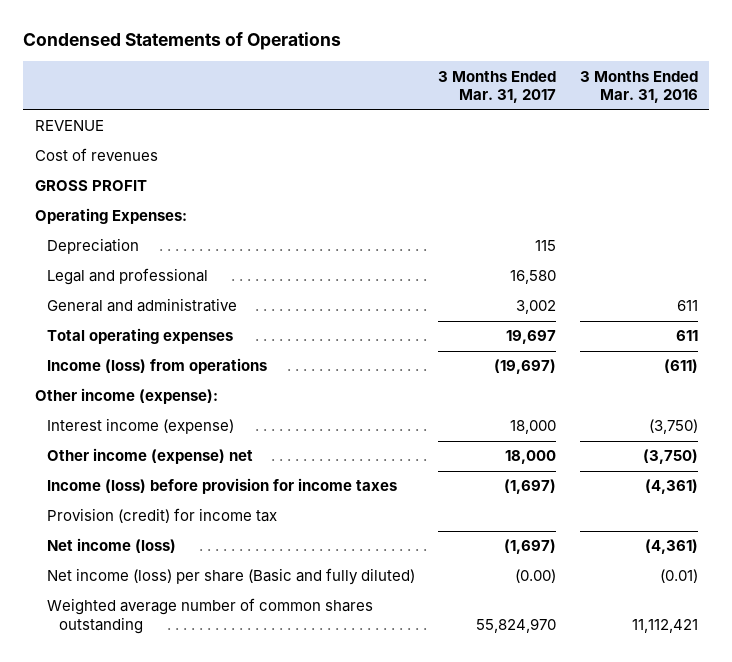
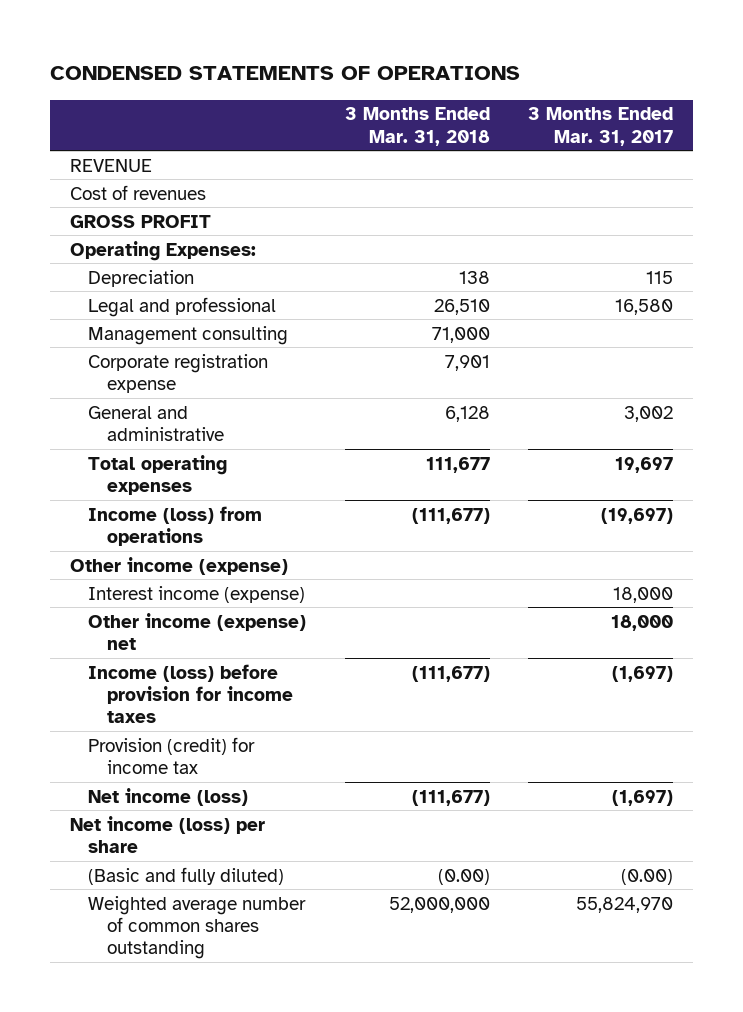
[22,32,341,51] Condensed Statements of Operations -> [50,66,521,81] CONDENSED STATEMENTS OF OPERATIONS
[579,70,698,104] 3 Months Ended Mar. 31, 2016 -> none
none -> [344,107,490,146] 3 Months Ended Mar. 31, 2018
none -> [88,325,289,345] Management consulting
none -> [88,353,269,394] Corporate registration expense
[34,388,218,405] Other income (expense): -> [69,556,288,575] Other income (expense)
none -> [69,815,265,854] Net income (loss) per share
[46,568,415,586] Net income (loss) per share (Basic and fully diluted) -> [88,866,285,885] (Basic and fully diluted)

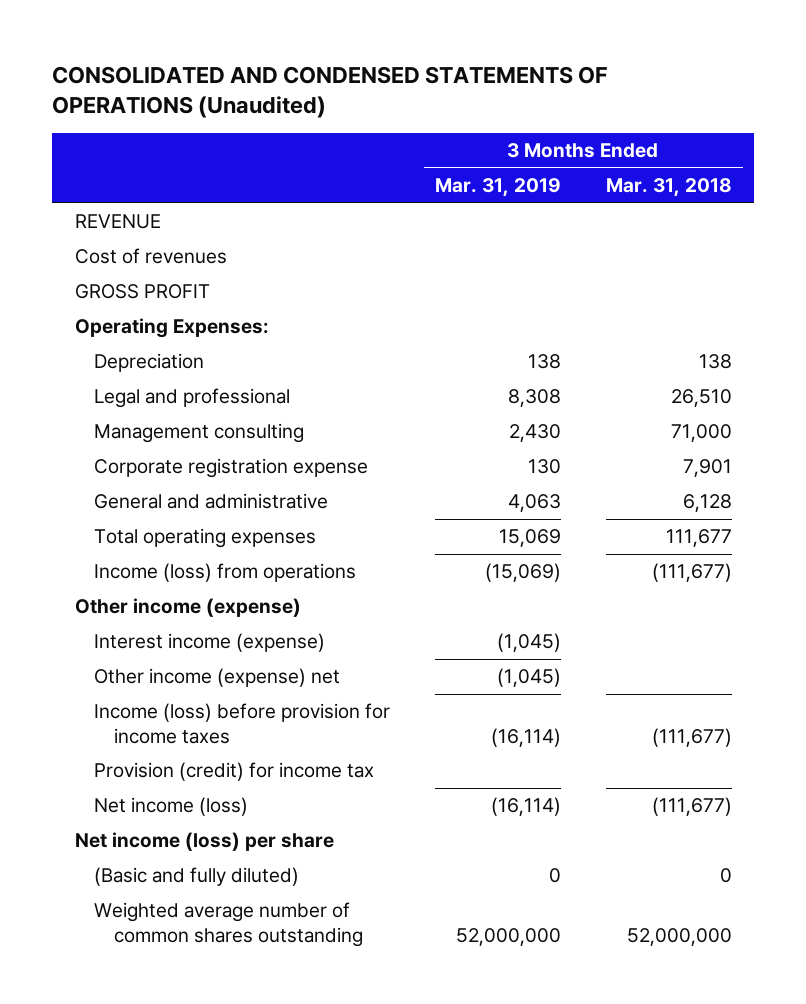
[50,66,521,81] CONDENSED STATEMENTS OF OPERATIONS -> [52,65,609,119] CONSOLIDATED AND CONDENSED STATEMENTS OF OPERATIONS (Unaudited)
[528,107,674,146] 3 Months Ended Mar. 31, 2017 -> none
none -> [434,178,561,198] Mar. 31, 2019
[437,868,490,885] (0.00) -> [719,868,732,884] 0

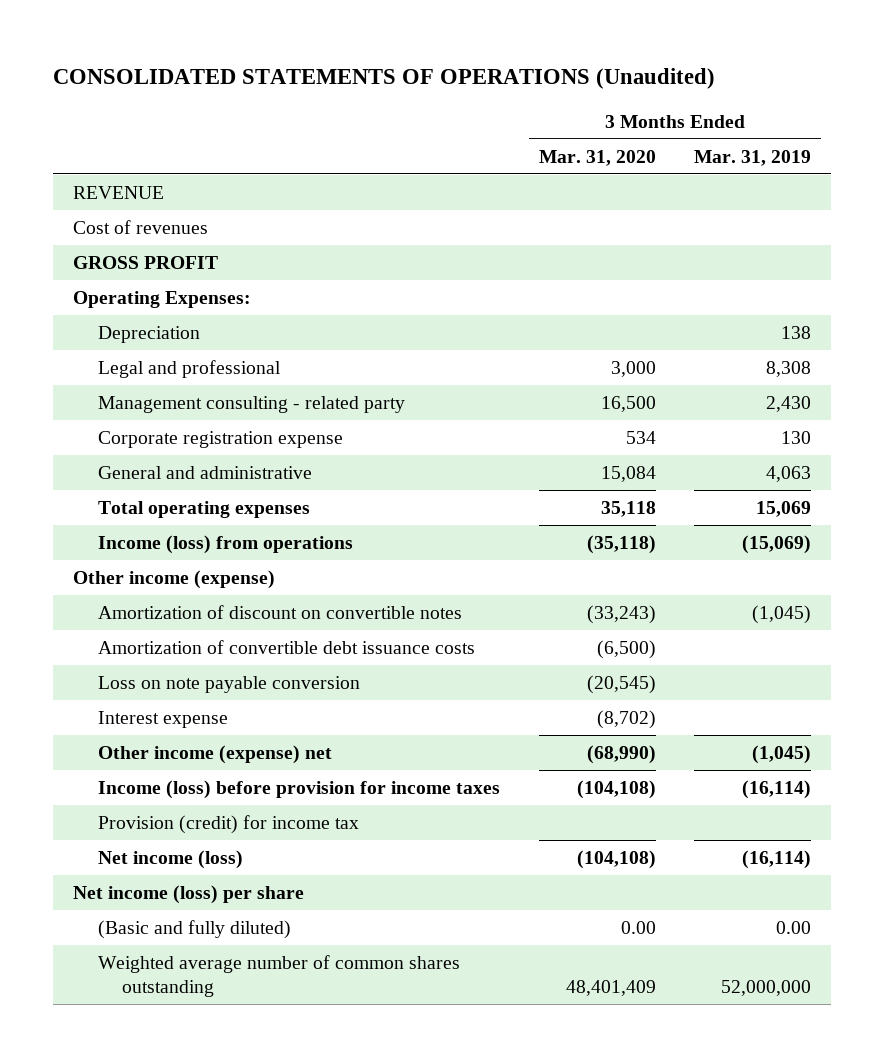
[52,65,609,119] CONSOLIDATED AND CONDENSED STATEMENTS OF OPERATIONS (Unaudited) -> [53,68,716,90] CONSOLIDATED STATEMENTS OF OPERATIONS (Unaudited)
[605,178,732,198] Mar. 31, 2018 -> none
none -> [538,149,656,166] Mar. 31, 2020
[94,423,305,444] Management consulting -> [97,395,405,413] Management consulting - related party
[94,633,326,653] Interest income (expense) -> [97,604,462,619] Amortization of discount on convertible notes
none -> [97,639,475,654] Amortization of convertible debt issuance costs
none -> [97,675,360,693] Loss on note payable conversion
none -> [97,710,228,728] Interest expense
[548,868,561,884] 0 -> [776,920,812,934] 0.00

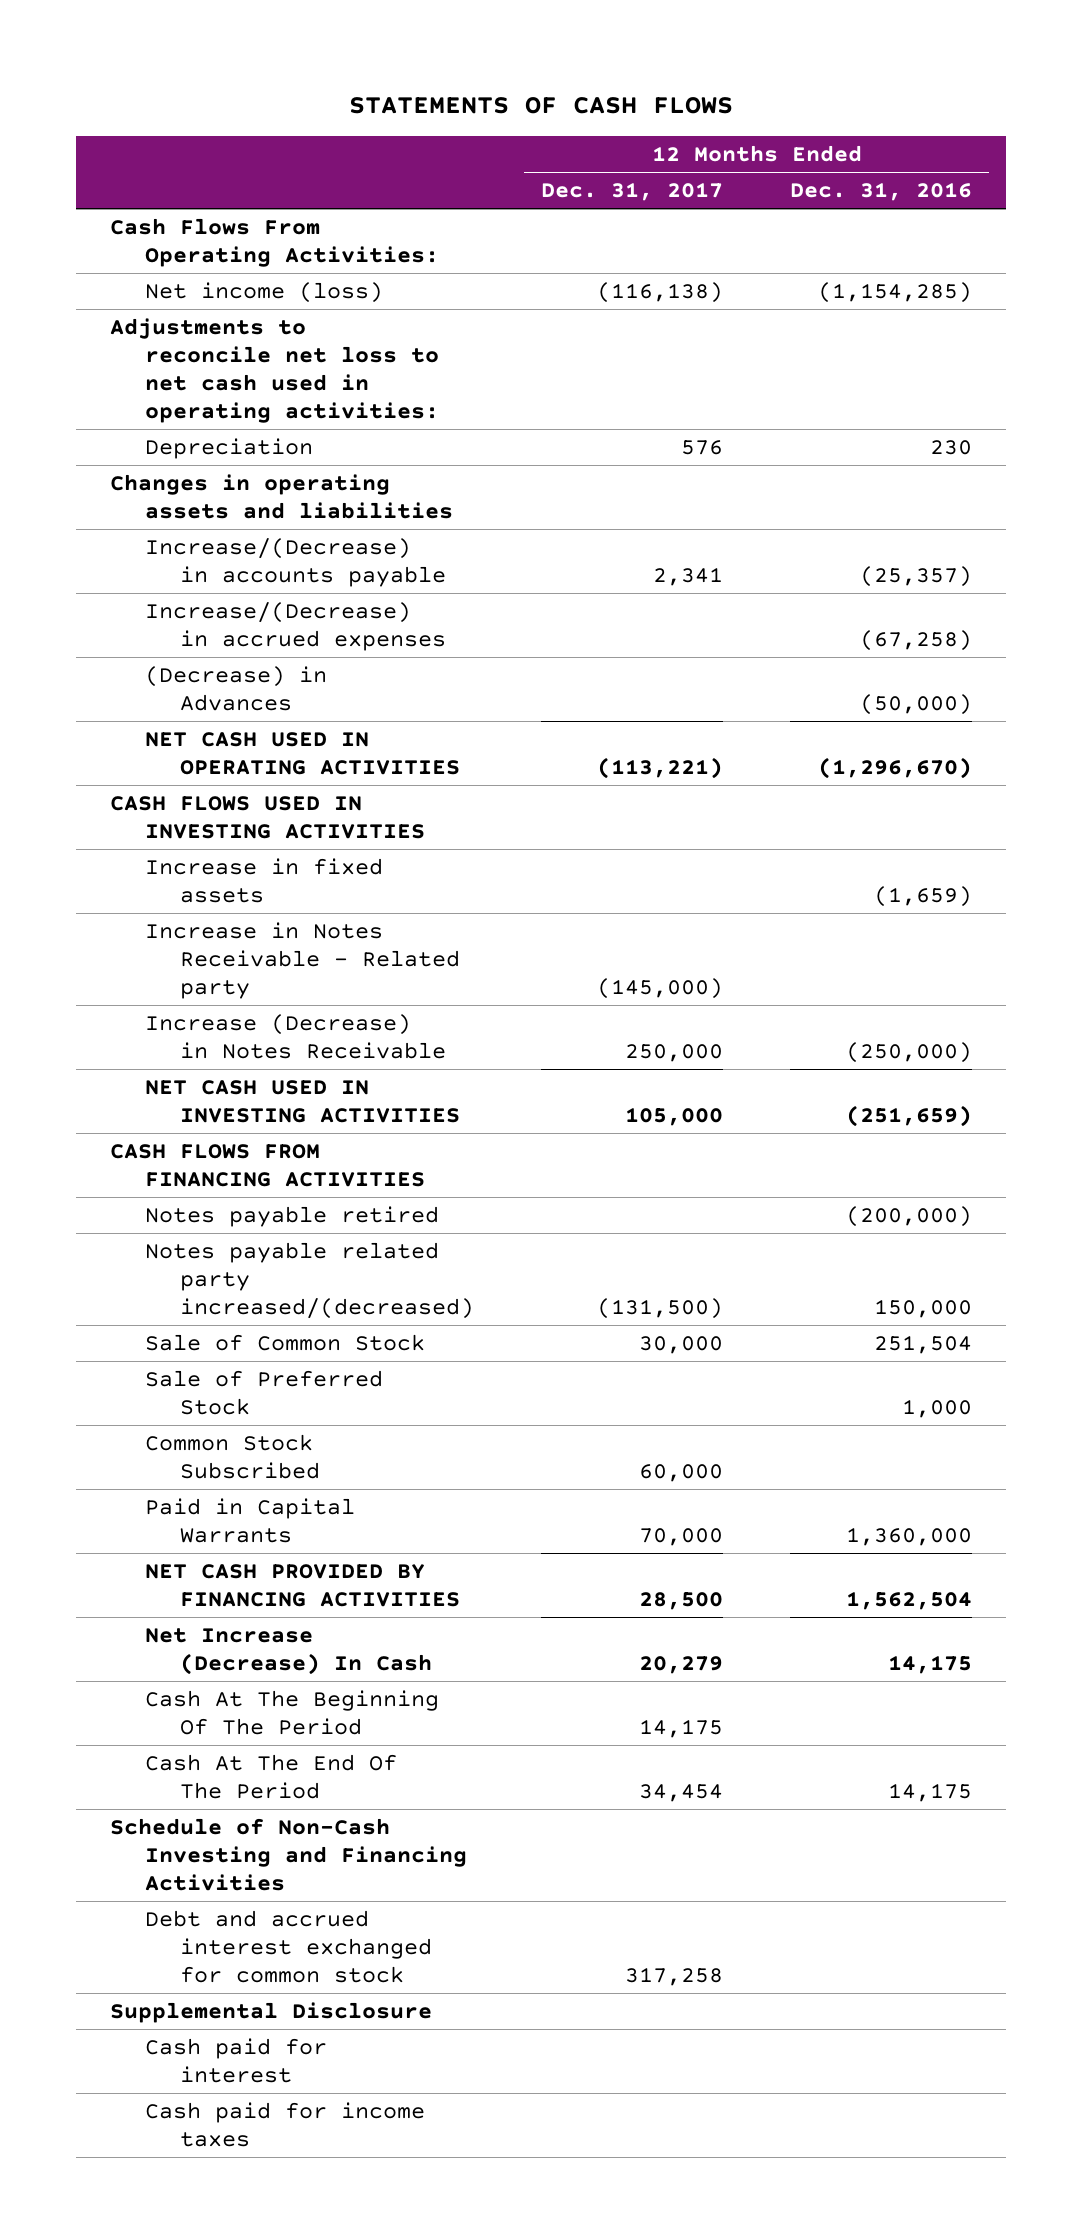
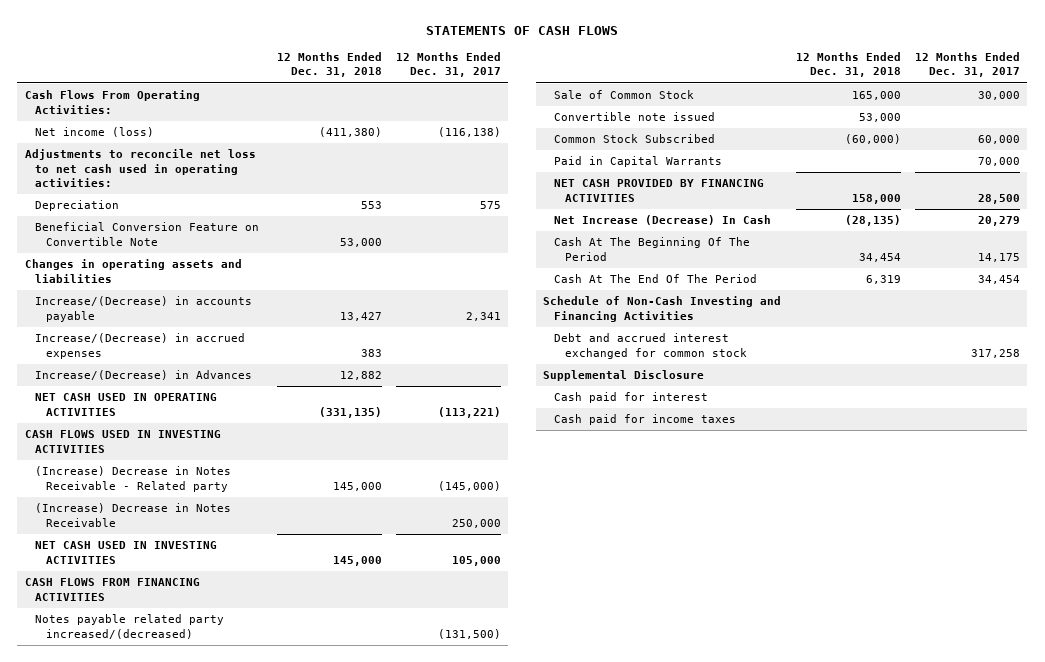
[790,181,973,201] Dec. 31, 2016 -> none
none -> [276,52,382,78] 12 Months Ended Dec. 31, 2018
[681,439,724,455] 576 -> [480,201,502,210] 575
none -> [35,222,260,246] Beneficial Conversion Feature on Convertible Note
[144,665,327,711] (Decrease) in Advances -> [35,370,253,381] Increase/(Decrease) in Advances
[144,857,383,903] Increase in fixed assets -> none
[144,921,460,999] Increase in Notes Receivable - Related party -> [35,466,232,492] (Increase) Decrease in Notes Receivable - Related party
[144,1013,446,1059] Increase (Decrease) in Notes Receivable -> [35,503,232,527] (Increase) Decrease in Notes Receivable
[144,1205,439,1227] Notes payable retired -> none
[144,1369,383,1415] Sale of Preferred Stock -> none
none -> [554,112,716,122] Convertible note issued

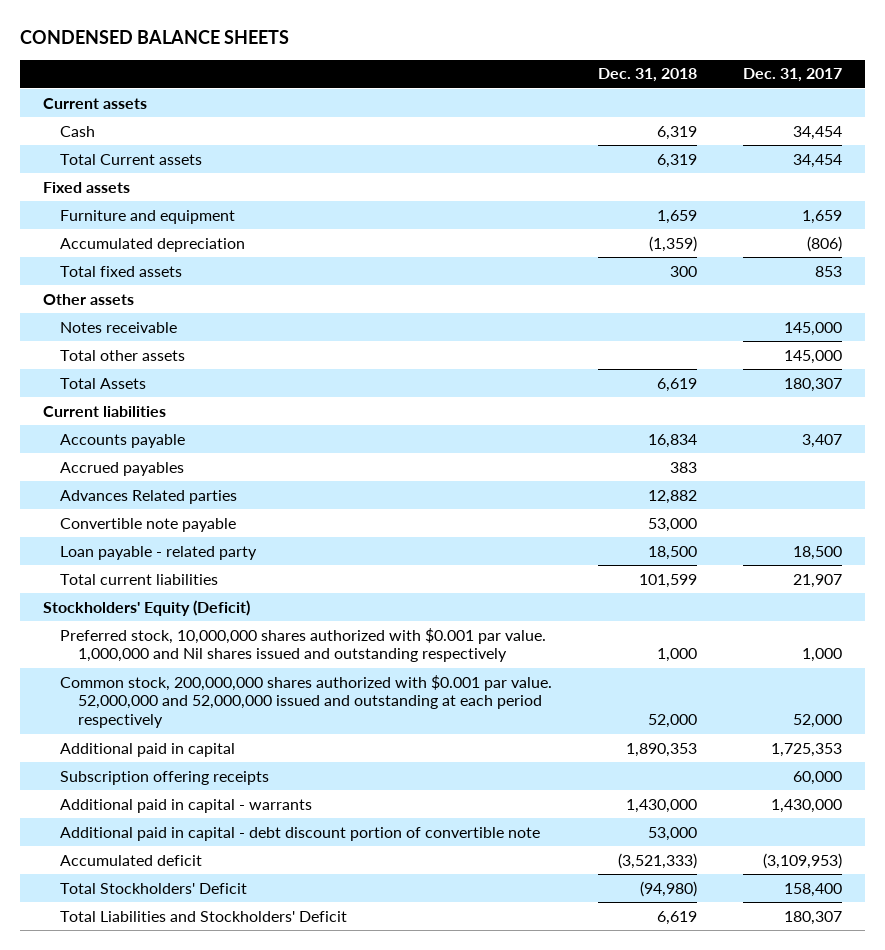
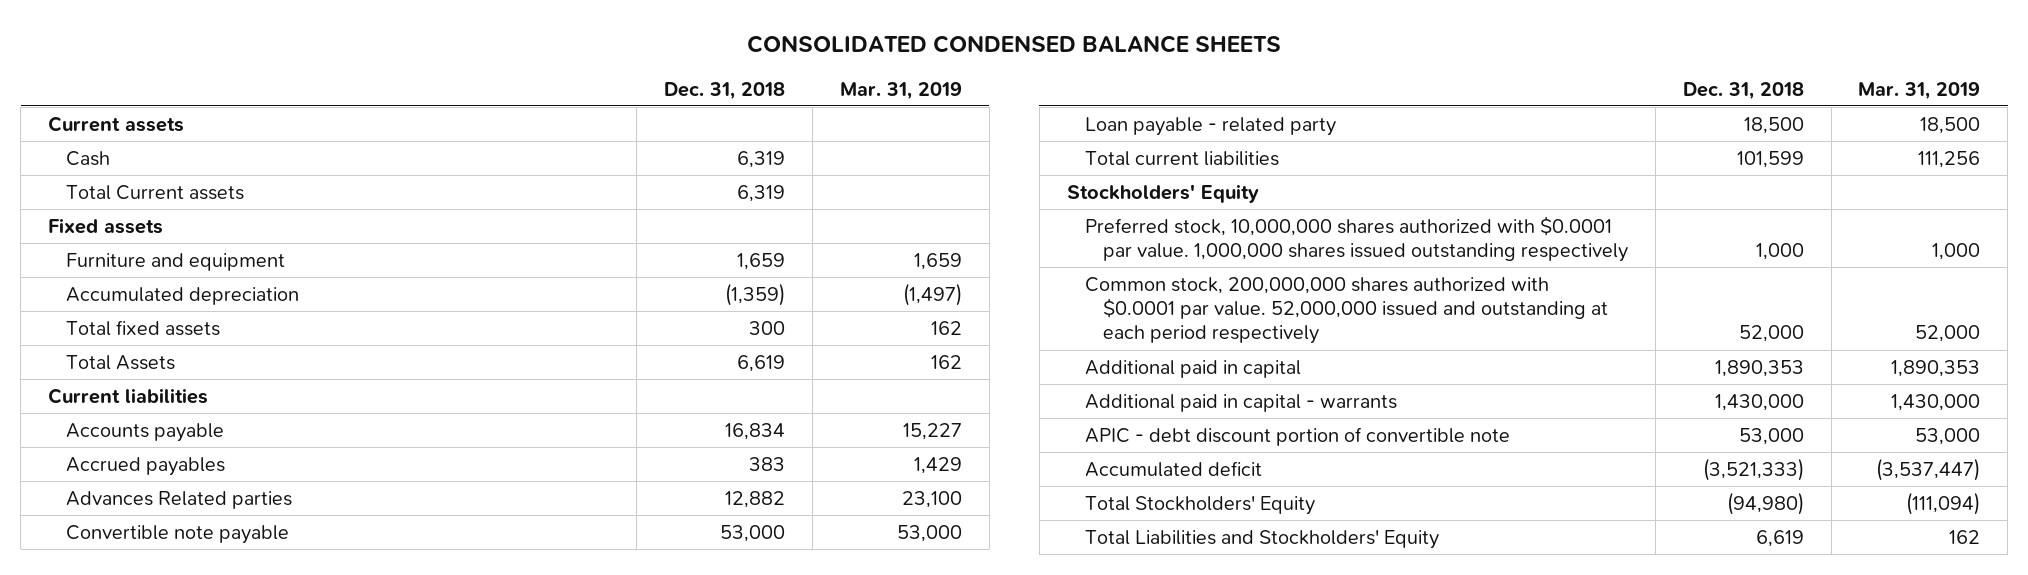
[20,30,290,45] CONDENSED BALANCE SHEETS -> [747,34,1282,53] CONSOLIDATED CONDENSED BALANCE SHEETS
[743,68,843,83] Dec. 31, 2017 -> none
none -> [839,81,962,100] Mar. 31, 2019
[43,293,135,305] Other assets -> none
[60,321,178,333] Notes receivable -> none
[60,349,186,361] Total other assets -> none
[43,599,251,616] Stockholders' Equity (Deficit) -> [1066,183,1259,203] Stockholders' Equity
[60,627,547,663] Preferred stock, 10,000,000 shares authorized with $0.001 par value. 1,000,000 and Nil shares issued and outstanding respectively -> [1084,215,1628,263] Preferred stock, 10,000,000 shares authorized with $0.0001 par value. 1,000,000 shares issued outstanding respectively
[60,674,553,729] Common stock, 200,000,000 shares authorized with $0.001 par value. 52,000,000 and 52,000,000 issued and outstanding at each period respectively -> [1084,276,1608,345] Common stock, 200,000,000 shares authorized with $0.0001 par value. 52,000,000 issued and outstanding at each period respectively
[60,770,270,785] Subscription offering receipts -> none
[60,826,541,841] Additional paid in capital - debt discount portion of convertible note -> [1084,426,1510,446] APIC - debt discount portion of convertible note
[60,882,248,894] Total Stockholders' Deficit -> [1084,495,1315,515] Total Stockholders' Equity
[60,910,348,922] Total Liabilities and Stockholders' Deficit -> [1084,529,1439,549] Total Liabilities and Stockholders' Equity

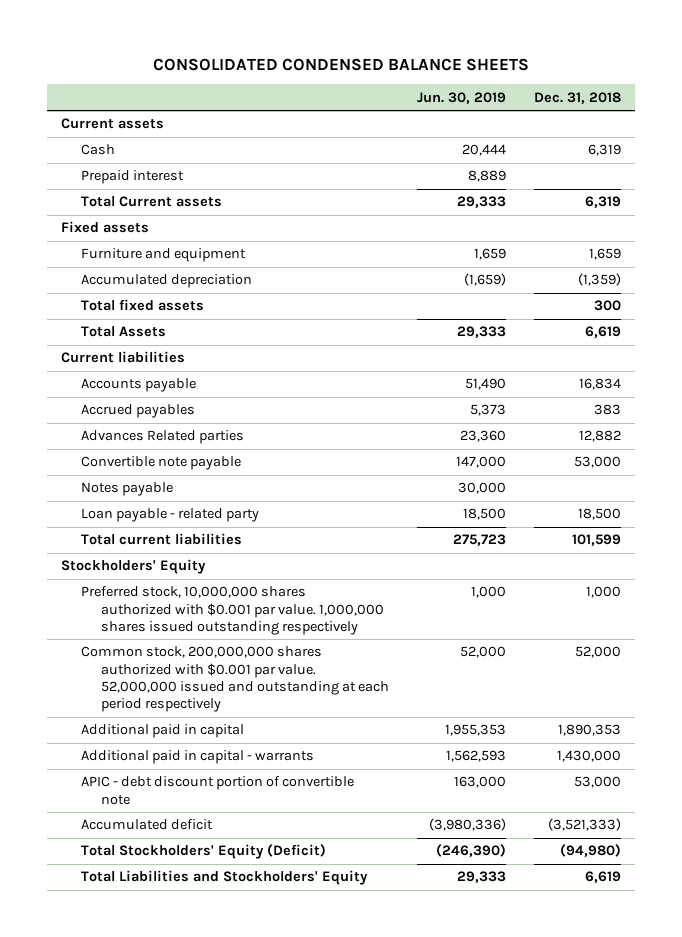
[839,81,962,100] Mar. 31, 2019 -> none
none -> [417,91,507,104] Jun. 30, 2019
none -> [81,170,185,185] Prepaid interest
none -> [81,482,174,497] Notes payable
[1084,215,1628,263] Preferred stock, 10,000,000 shares authorized with $0.0001 par value. 1,000,000 shares issued outstanding respectively -> [81,586,385,636] Preferred stock, 10,000,000 shares authorized with $0.001 par value. 1,000,000 shares issued outstanding respectively
[1084,276,1608,345] Common stock, 200,000,000 shares authorized with $0.0001 par value. 52,000,000 issued and outstanding at each period respectively -> [81,646,390,713] Common stock, 200,000,000 shares authorized with $0.001 par value. 52,000,000 issued and outstanding at each period respectively
[1084,495,1315,515] Total Stockholders' Equity -> [81,844,327,860] Total Stockholders' Equity (Deficit)

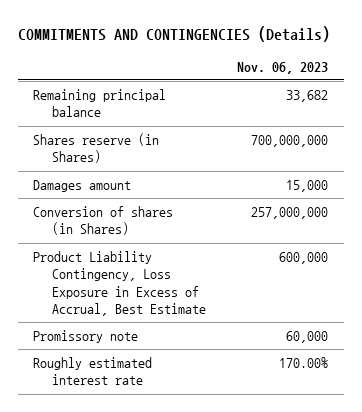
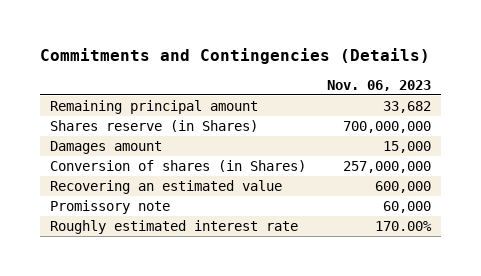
[17,25,330,42] COMMITMENTS AND CONTINGENCIES (Details) -> [39,47,430,64] Commitments and Contingencies (Details)
[33,89,167,118] Remaining principal balance -> [49,100,258,115] Remaining principal amount
[33,251,206,317] Product Liability Contingency, Loss Exposure in Excess of Accrual, Best Estimate -> [49,180,282,195] Recovering an estimated value

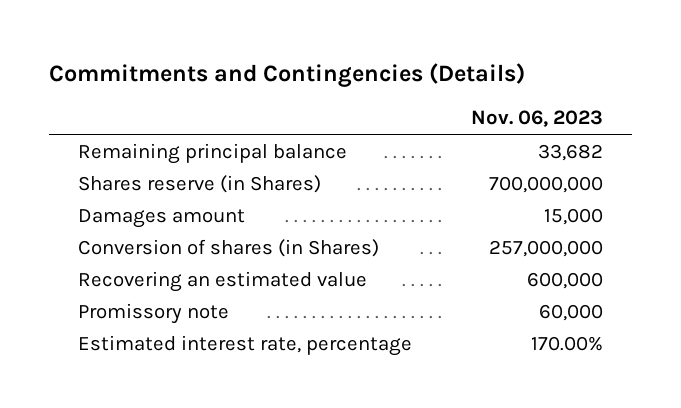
[49,100,258,115] Remaining principal amount -> [78,142,348,164] Remaining principal balance
[49,220,298,235] Roughly estimated interest rate -> [78,334,413,356] Estimated interest rate, percentage

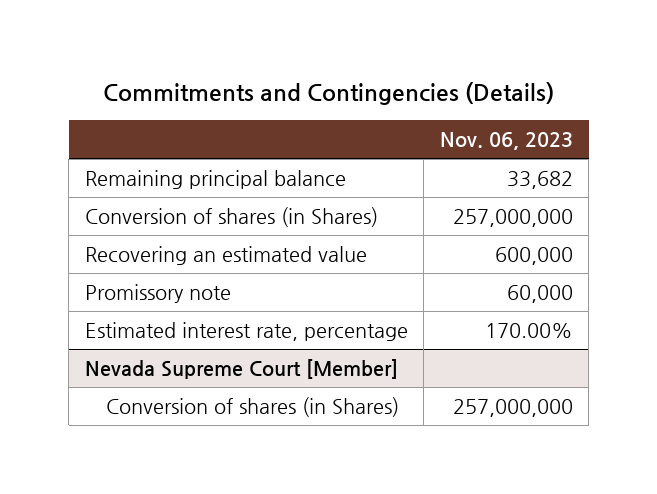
[78,174,322,193] Shares reserve (in Shares) -> none
[78,208,246,228] Damages amount -> none
none -> [84,359,398,380] Nevada Supreme Court [Member]
none -> [106,397,400,418] Conversion of shares (in Shares)

